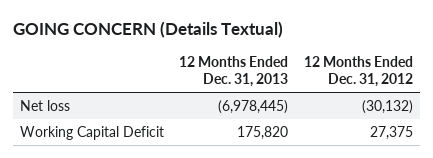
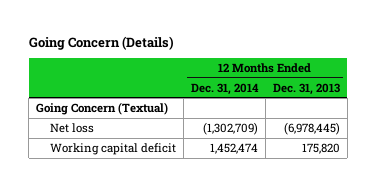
[12,20,283,38] GOING CONCERN (Details Textual) -> [28,35,174,50] Going Concern (Details)
[303,55,413,88] 12 Months Ended Dec. 31, 2012 -> none
none -> [190,82,259,95] Dec. 31, 2014
none -> [36,101,169,115] Going Concern (Textual)
[20,125,165,140] Working Capital Deficit -> [49,142,176,155] Working capital deficit

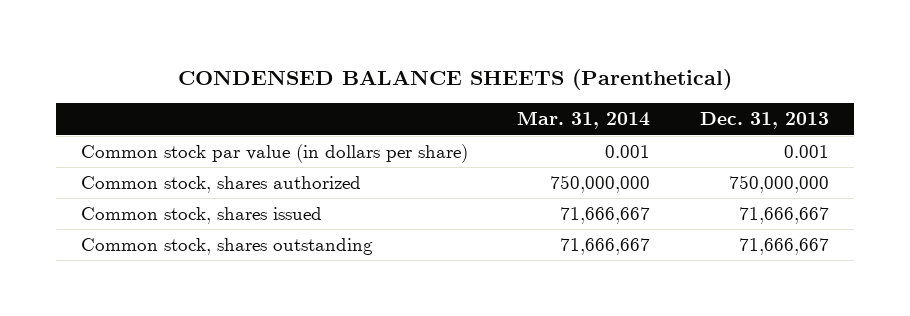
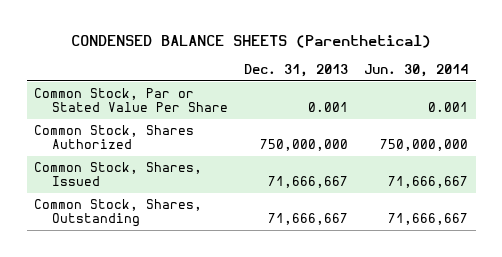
[517,111,651,130] Mar. 31, 2014 -> none
none -> [363,64,468,78] Jun. 30, 2014
[80,144,468,164] Common stock par value (in dollars per share) -> [34,87,228,113] Common Stock, Par or Stated Value Per Share
[80,176,361,194] Common stock, shares authorized -> [34,124,195,150] Common Stock, Shares Authorized
[80,207,322,225] Common stock, shares issued -> [34,161,203,187] Common Stock, Shares, Issued
[80,238,373,256] Common stock, shares outstanding -> [34,198,203,228] Common Stock, Shares, Outstanding

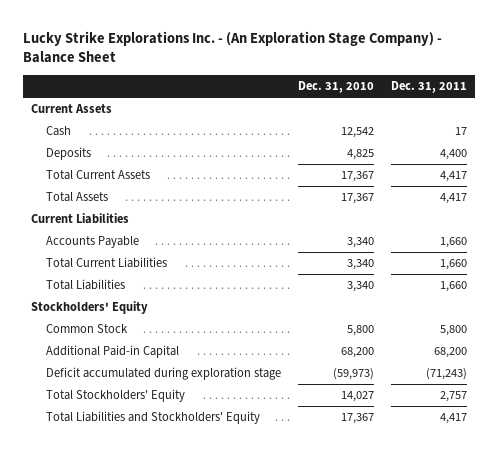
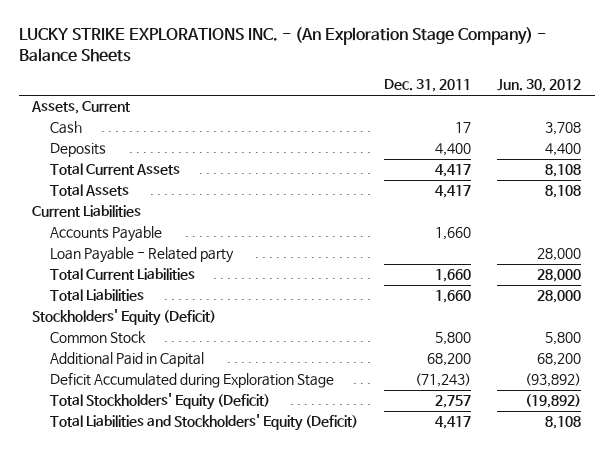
[22,30,442,64] Lucky Strike Explorations Inc. - (An Exploration Stage Company) - Balance Sheet -> [18,26,546,62] LUCKY STRIKE EXPLORATIONS INC. - (An Exploration Stage Company) - Balance Sheets
[298,81,375,94] Dec. 31, 2010 -> none
none -> [497,79,582,93] Jun. 30, 2012
[31,104,113,114] Current Assets -> [31,101,131,115] Assets, Current
none -> [49,247,234,264] Loan Payable - Related party
[31,301,149,315] Stockholders' Equity -> [32,309,217,327] Stockholders' Equity (Deficit)
[46,345,180,359] Additional Paid-in Capital -> [49,352,204,368] Additional Paid in Capital
[46,367,282,381] Deficit accumulated during exploration stage -> [49,372,334,389] Deficit Accumulated during Exploration Stage
[46,389,186,403] Total Stockholders' Equity -> [49,393,270,411] Total Stockholders' Equity (Deficit)
[46,411,261,425] Total Liabilities and Stockholders' Equity -> [49,414,358,432] Total Liabilities and Stockholders' Equity (Deficit)

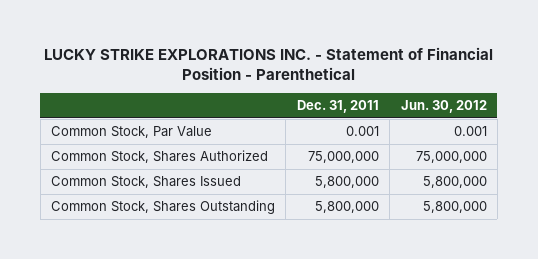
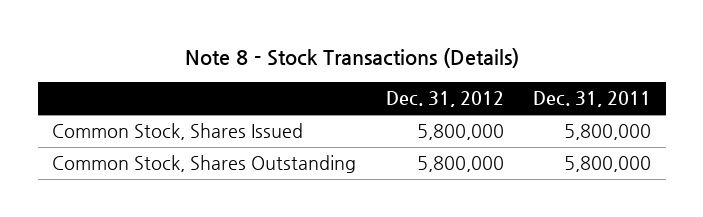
[43,47,493,81] LUCKY STRIKE EXPLORATIONS INC. - Statement of Financial Position - Parenthetical -> [184,48,519,69] Note 8 - Stock Transactions (Details)
[400,100,487,114] Jun. 30, 2012 -> none
none -> [385,90,504,107] Dec. 31, 2012
[51,125,213,138] Common Stock, Par Value -> none
[51,149,269,163] Common Stock, Shares Authorized -> none

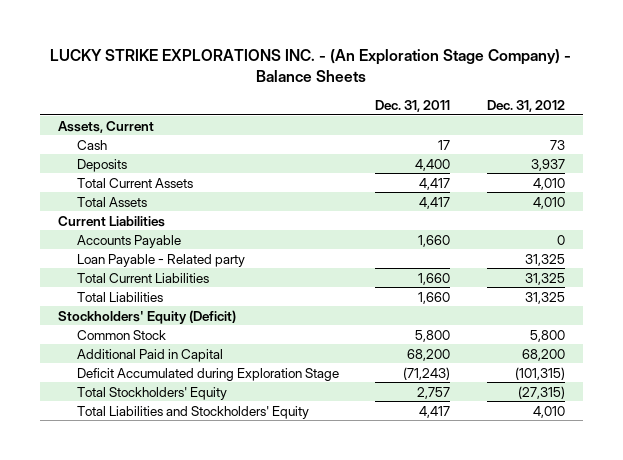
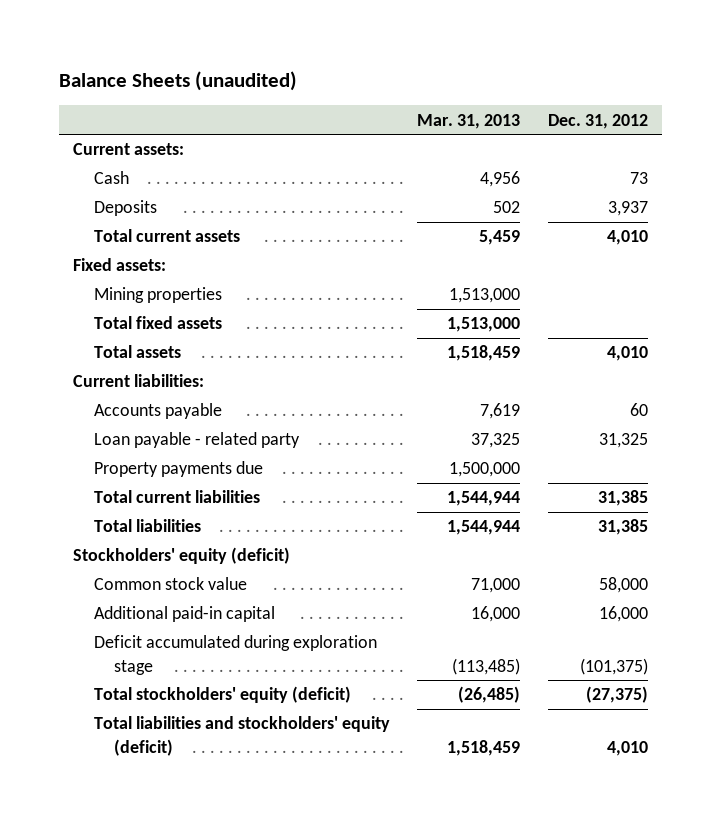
[50,48,572,82] LUCKY STRIKE EXPLORATIONS INC. - (An Exploration Stage Company) - Balance Sheets -> [59,71,298,92] Balance Sheets (unaudited)
[375,100,451,113] Dec. 31, 2011 -> none
none -> [417,113,521,129] Mar. 31, 2013
[57,120,154,133] Assets, Current -> [73,143,185,156] Current assets:
[76,177,193,188] Total Current Assets -> [93,229,240,243] Total current assets
none -> [73,258,167,272] Fixed assets:
none -> [93,287,222,304] Mining properties
none -> [93,316,222,330] Total fixed assets
[76,196,147,207] Total Assets -> [93,345,181,359] Total assets
[57,215,165,227] Current Liabilities -> [73,374,205,388] Current liabilities:
[76,234,181,248] Accounts Payable -> [93,403,222,420] Accounts payable
[556,234,565,245] 0 -> [630,403,649,417] 60
[76,253,245,267] Loan Payable - Related party -> [93,432,300,449] Loan payable - related party
none -> [93,461,263,478] Property payments due
[76,272,209,283] Total Current Liabilities -> [93,490,260,504] Total current liabilities
[524,272,565,285] 31,325 -> [598,490,649,507] 31,385
[76,291,163,302] Total Liabilities -> [93,519,201,533] Total liabilities
[524,291,565,304] 31,325 -> [598,519,649,536] 31,385
[57,309,236,324] Stockholders' Equity (Deficit) -> [73,547,291,565] Stockholders' equity (deficit)
[76,329,166,340] Common Stock -> [93,577,247,591] Common stock value
[529,329,565,342] 5,800 -> [599,577,649,594] 58,000
[76,348,223,362] Additional Paid in Capital -> [93,606,275,623] Additional paid-in capital
[521,348,565,361] 68,200 -> [599,606,649,623] 16,000
[76,367,339,381] Deficit Accumulated during Exploration Stage -> [93,635,377,675] Deficit accumulated during exploration stage
[514,366,565,380] (101,315) -> [580,657,649,675] (101,375)
[76,386,227,400] Total Stockholders' Equity -> [93,686,351,704] Total stockholders' equity (deficit)
[517,385,565,399] (27,315) -> [586,686,649,704] (27,375)
[76,405,309,419] Total Liabilities and Stockholders' Equity -> [93,716,390,756] Total liabilities and stockholders' equity (deficit)

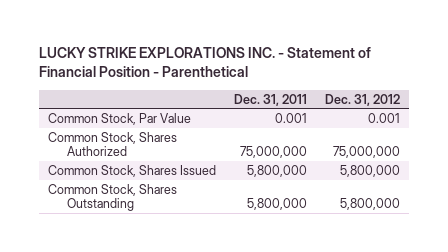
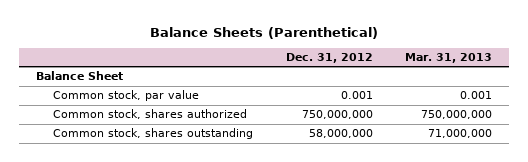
[38,46,371,78] LUCKY STRIKE EXPLORATIONS INC. - Statement of Financial Position - Parenthetical -> [150,26,379,39] Balance Sheets (Parenthetical)
[233,93,307,106] Dec. 31, 2011 -> none
none -> [405,53,493,64] Mar. 31, 2013
[47,164,216,177] Common Stock, Shares Issued -> none
none -> [35,71,123,81] Balance Sheet
[47,112,191,125] Common Stock, Par Value -> [53,90,200,102] Common stock, par value
[47,131,177,157] Common Stock, Shares Authorized -> [53,109,248,120] Common stock, shares authorized
[332,146,400,159] 75,000,000 -> [301,110,373,120] 750,000,000
[47,183,177,212] Common Stock, Shares Outstanding -> [53,128,254,140] Common stock, shares outstanding
[339,198,400,211] 5,800,000 -> [308,129,373,139] 58,000,000

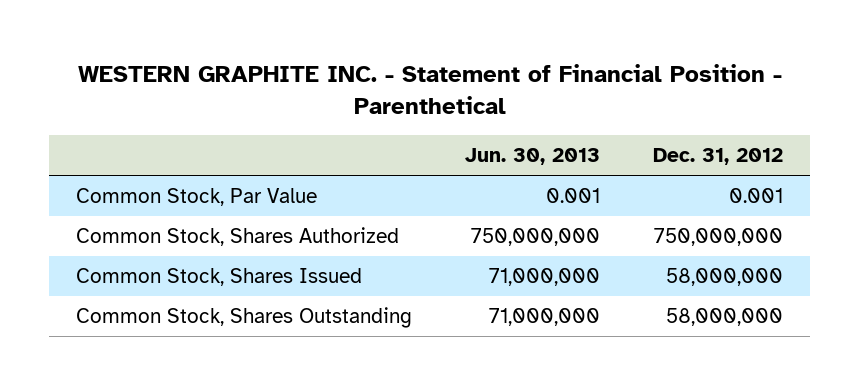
[150,26,379,39] Balance Sheets (Parenthetical) -> [77,63,782,114] WESTERN GRAPHITE INC. - Statement of Financial Position - Parenthetical
[405,53,493,64] Mar. 31, 2013 -> none
none -> [465,148,601,166] Jun. 30, 2013
[35,71,123,81] Balance Sheet -> none
[53,90,200,102] Common stock, par value -> [75,188,317,207] Common Stock, Par Value
[53,109,248,120] Common stock, shares authorized -> [75,227,399,247] Common Stock, Shares Authorized
none -> [75,268,362,287] Common Stock, Shares Issued
[53,128,254,140] Common stock, shares outstanding -> [75,307,412,329] Common Stock, Shares Outstanding

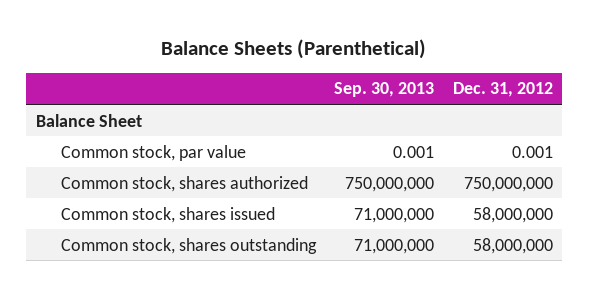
[77,63,782,114] WESTERN GRAPHITE INC. - Statement of Financial Position - Parenthetical -> [161,38,427,59] Balance Sheets (Parenthetical)
[465,148,601,166] Jun. 30, 2013 -> none
none -> [334,82,435,98] Sep. 30, 2013
none -> [35,113,142,127] Balance Sheet
[75,188,317,207] Common Stock, Par Value -> [60,144,246,161] Common stock, par value
[75,227,399,247] Common Stock, Shares Authorized -> [60,175,308,192] Common stock, shares authorized
[75,268,362,287] Common Stock, Shares Issued -> [60,206,275,223] Common stock, shares issued
[75,307,412,329] Common Stock, Shares Outstanding -> [60,237,317,254] Common stock, shares outstanding

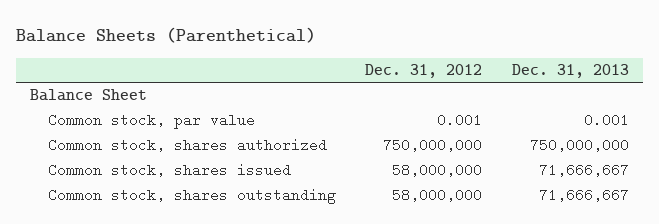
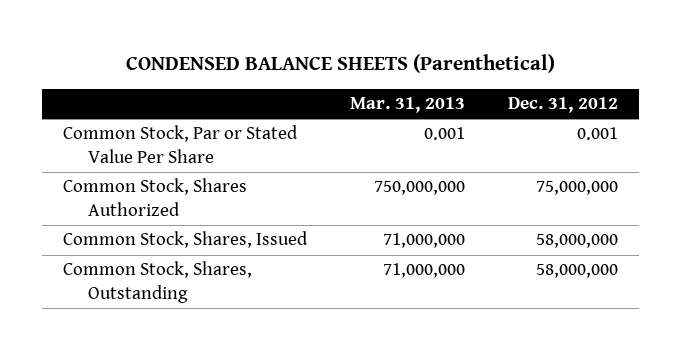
[15,27,316,44] Balance Sheets (Parenthetical) -> [125,54,555,74] CONDENSED BALANCE SHEETS (Parenthetical)
[511,64,629,79] Dec. 31, 2013 -> none
none -> [350,97,466,114] Mar. 31, 2013
[30,89,148,102] Balance Sheet -> none
[48,113,256,130] Common stock, par value -> [63,125,299,164] Common Stock, Par or Stated Value Per Share
[48,138,328,153] Common stock, shares authorized -> [63,178,248,217] Common Stock, Shares Authorized
[383,138,483,153] 750,000,000 -> [536,181,619,196] 75,000,000
[48,163,292,178] Common stock, shares issued -> [63,231,309,249] Common Stock, Shares, Issued
[48,188,337,205] Common stock, shares outstanding -> [63,261,253,304] Common Stock, Shares, Outstanding

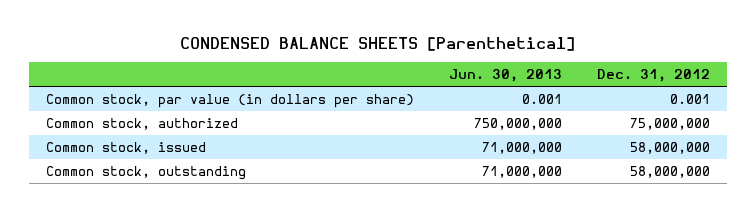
[125,54,555,74] CONDENSED BALANCE SHEETS (Parenthetical) -> [179,36,575,51] CONDENSED BALANCE SHEETS [Parenthetical]
[350,97,466,114] Mar. 31, 2013 -> none
none -> [448,68,562,82] Jun. 30, 2013
[63,125,299,164] Common Stock, Par or Stated Value Per Share -> [46,94,415,109] Common stock, par value (in dollars per share)
[63,178,248,217] Common Stock, Shares Authorized -> [46,118,239,131] Common stock, authorized
[63,231,309,249] Common Stock, Shares, Issued -> [46,142,207,155] Common stock, issued
[63,261,253,304] Common Stock, Shares, Outstanding -> [46,166,247,181] Common stock, outstanding

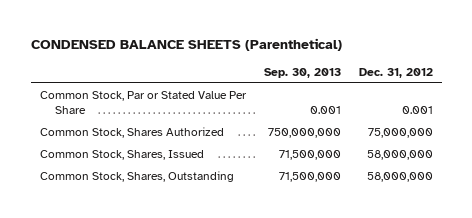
[179,36,575,51] CONDENSED BALANCE SHEETS [Parenthetical] -> [30,38,342,52] CONDENSED BALANCE SHEETS (Parenthetical)
[448,68,562,82] Jun. 30, 2013 -> none
none -> [263,68,341,79] Sep. 30, 2013
[46,94,415,109] Common stock, par value (in dollars per share) -> [39,90,247,115] Common Stock, Par or Stated Value Per Share
[46,118,239,131] Common stock, authorized -> [39,126,224,138] Common Stock, Shares Authorized
[46,142,207,155] Common stock, issued -> [39,149,204,160] Common Stock, Shares, Issued
[46,166,247,181] Common stock, outstanding -> [39,170,234,182] Common Stock, Shares, Outstanding

